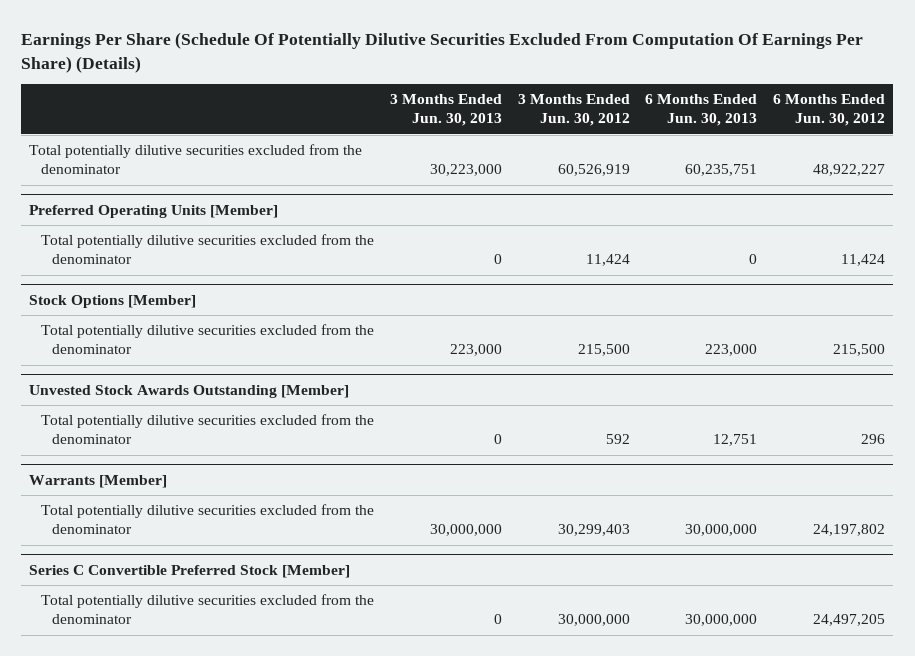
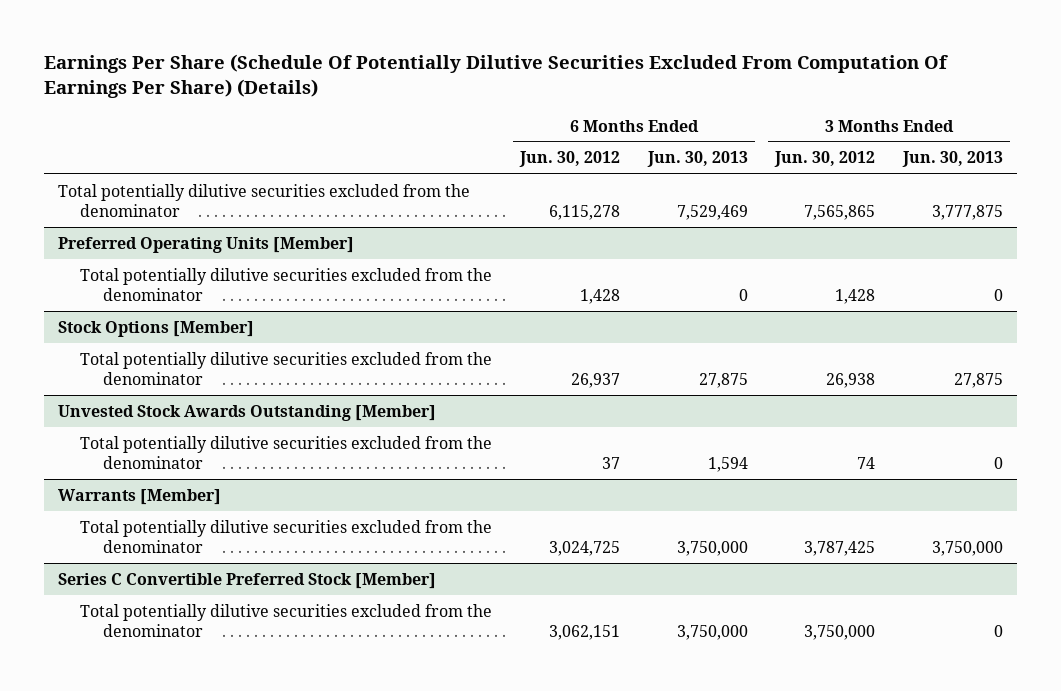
[429,164,502,177] 30,223,000 -> [931,205,1003,221] 3,777,875
[557,164,630,177] 60,526,919 -> [804,205,876,221] 7,565,865
[685,164,758,177] 60,235,751 -> [676,205,748,221] 7,529,469
[813,164,886,177] 48,922,227 -> [549,205,621,221] 6,115,278
[585,254,630,267] 11,424 -> [835,289,876,305] 1,428
[841,254,886,267] 11,424 -> [580,289,621,305] 1,428
[449,344,502,357] 223,000 -> [953,373,1003,389] 27,875
[577,344,630,357] 215,500 -> [826,373,876,389] 26,938
[705,344,758,357] 223,000 -> [698,373,748,389] 27,875
[833,344,886,357] 215,500 -> [571,373,621,389] 26,937
[605,434,630,445] 592 -> [857,457,876,470] 74
[713,434,758,447] 12,751 -> [707,457,748,473] 1,594
[861,434,886,445] 296 -> [602,457,621,470] 37
[429,524,502,537] 30,000,000 -> [931,541,1003,557] 3,750,000
[557,524,630,537] 30,299,403 -> [804,541,876,557] 3,787,425
[685,524,758,537] 30,000,000 -> [676,541,748,557] 3,750,000
[813,524,886,537] 24,197,802 -> [549,541,621,557] 3,024,725
[557,614,630,627] 30,000,000 -> [804,625,876,641] 3,750,000
[685,614,758,627] 30,000,000 -> [676,625,748,641] 3,750,000
[813,614,886,627] 24,497,205 -> [549,625,621,641] 3,062,151

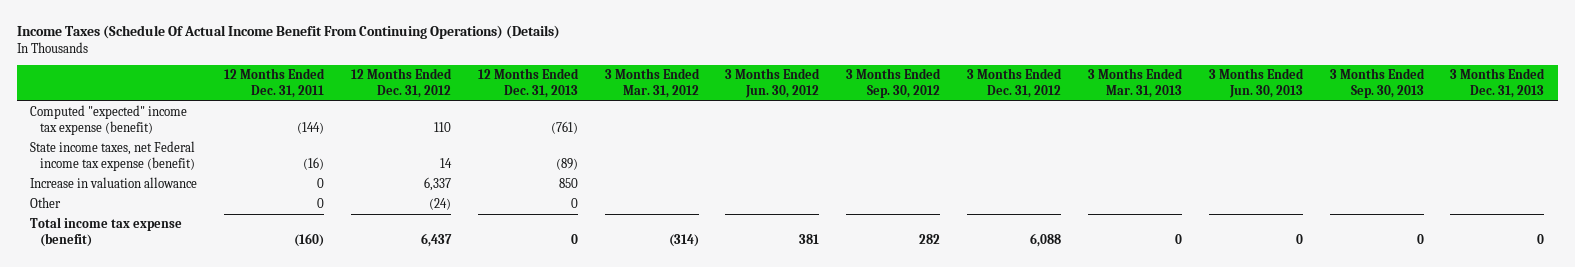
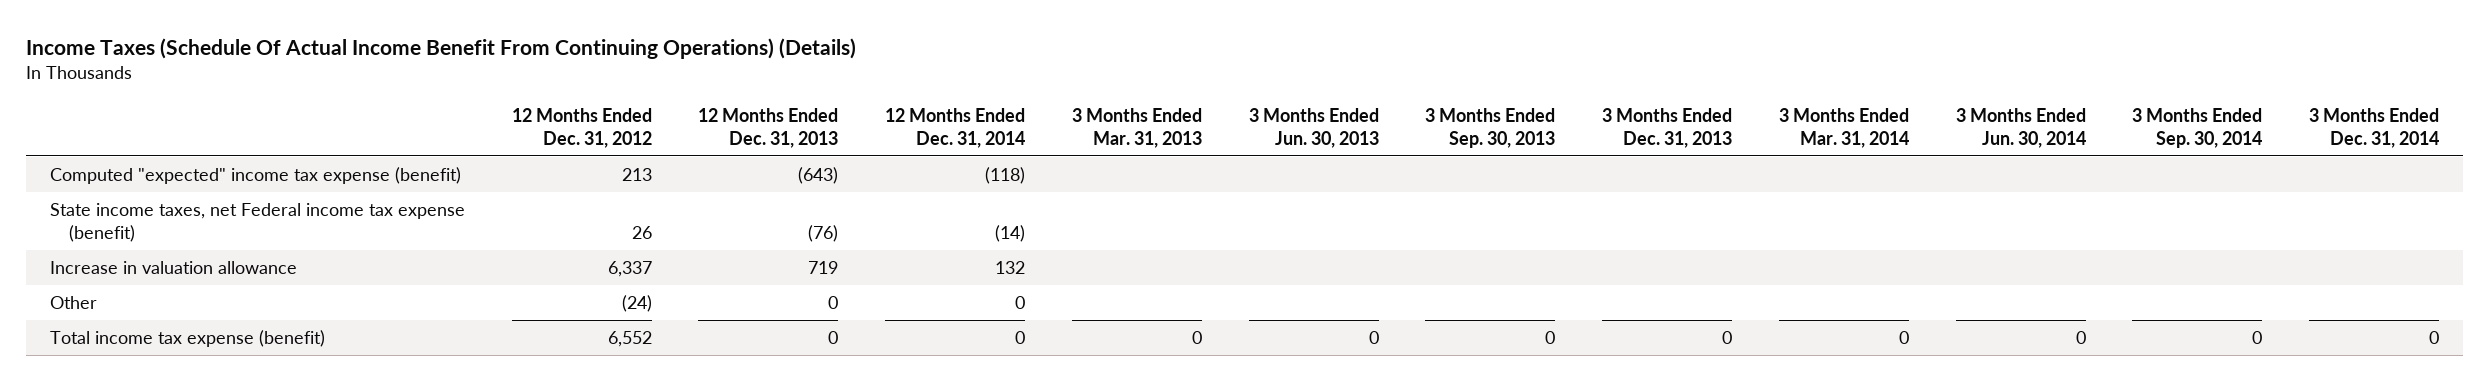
[224,68,326,98] 12 Months Ended Dec. 31, 2011 -> none
[604,68,700,98] 3 Months Ended Mar. 31, 2012 -> none
[725,68,821,98] 3 Months Ended Jun. 30, 2012 -> none
[846,68,942,98] 3 Months Ended Sep. 30, 2012 -> none
[967,68,1063,98] 3 Months Ended Dec. 31, 2012 -> none
none -> [885,107,1026,148] 12 Months Ended Dec. 31, 2014
none -> [1778,107,1909,148] 3 Months Ended Mar. 31, 2014
none -> [1955,107,2086,148] 3 Months Ended Jun. 30, 2014
none -> [2132,107,2263,148] 3 Months Ended Sep. 30, 2014
none -> [2309,107,2440,148] 3 Months Ended Dec. 31, 2014
[433,121,451,132] 110 -> [621,168,652,182] 213
[550,120,578,134] (761) -> [798,167,839,185] (643)
[439,157,452,168] 14 -> [631,226,652,240] 26
[555,157,578,170] (89) -> [808,225,839,243] (76)
[558,178,578,189] 850 -> [808,261,839,275] 719
[420,232,452,247] 6,437 -> [607,331,652,348] 6,552

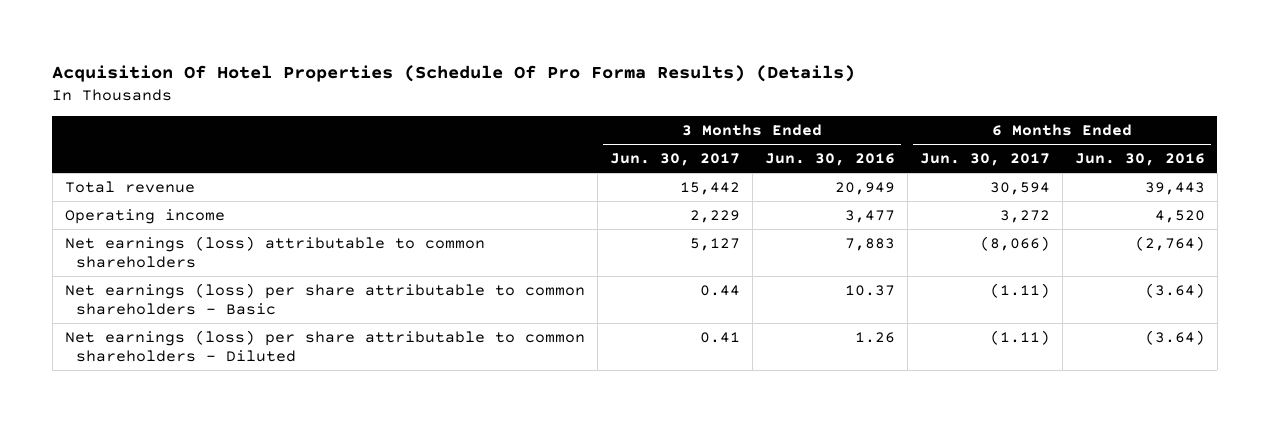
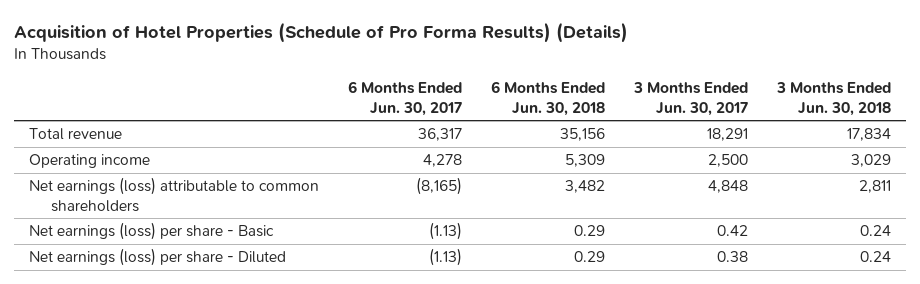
[52,64,856,82] Acquisition Of Hotel Properties (Schedule Of Pro Forma Results) (Details) -> [13,22,628,44] Acquisition of Hotel Properties (Schedule of Pro Forma Results) (Details)
[764,153,895,167] Jun. 30, 2016 -> none
[1074,153,1205,167] Jun. 30, 2016 -> none
none -> [491,81,606,117] 6 Months Ended Jun. 30, 2018
none -> [776,82,892,117] 3 Months Ended Jun. 30, 2018
[679,181,740,195] 15,442 -> [707,128,749,142] 18,291
[989,181,1050,195] 30,594 -> [417,128,462,142] 36,317
[689,209,740,223] 2,229 -> [708,154,749,168] 2,500
[999,209,1050,223] 3,272 -> [422,154,462,168] 4,278
[689,237,740,251] 5,127 -> [708,180,749,194] 4,848
[979,235,1050,251] (8,066) -> [415,177,462,196] (8,165)
[64,282,585,315] Net earnings (loss) per share attributable to common shareholders - Basic -> [28,222,274,241] Net earnings (loss) per share - Basic
[699,284,740,296] 0.44 -> [717,225,749,237] 0.42
[989,282,1050,298] (1.11) -> [428,222,462,241] (1.13)
[64,329,585,362] Net earnings (loss) per share attributable to common shareholders - Diluted -> [28,248,286,267] Net earnings (loss) per share - Diluted
[699,331,740,343] 0.41 -> [717,251,749,263] 0.38
[989,329,1050,345] (1.11) -> [428,248,462,267] (1.13)

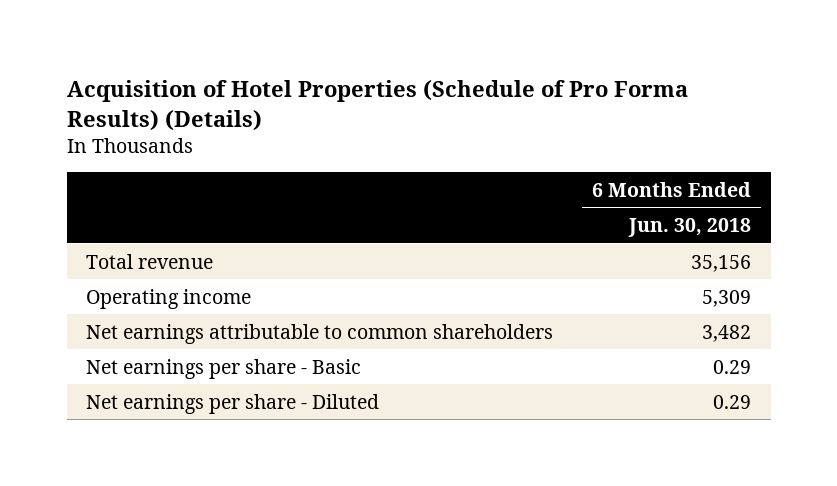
[347,81,462,117] 6 Months Ended Jun. 30, 2017 -> none
[633,82,749,117] 3 Months Ended Jun. 30, 2017 -> none
[776,82,892,117] 3 Months Ended Jun. 30, 2018 -> none
[28,177,319,212] Net earnings (loss) attributable to common shareholders -> [86,323,554,344] Net earnings attributable to common shareholders
[28,222,274,241] Net earnings (loss) per share - Basic -> [86,358,362,379] Net earnings per share - Basic
[28,248,286,267] Net earnings (loss) per share - Diluted -> [86,393,380,414] Net earnings per share - Diluted

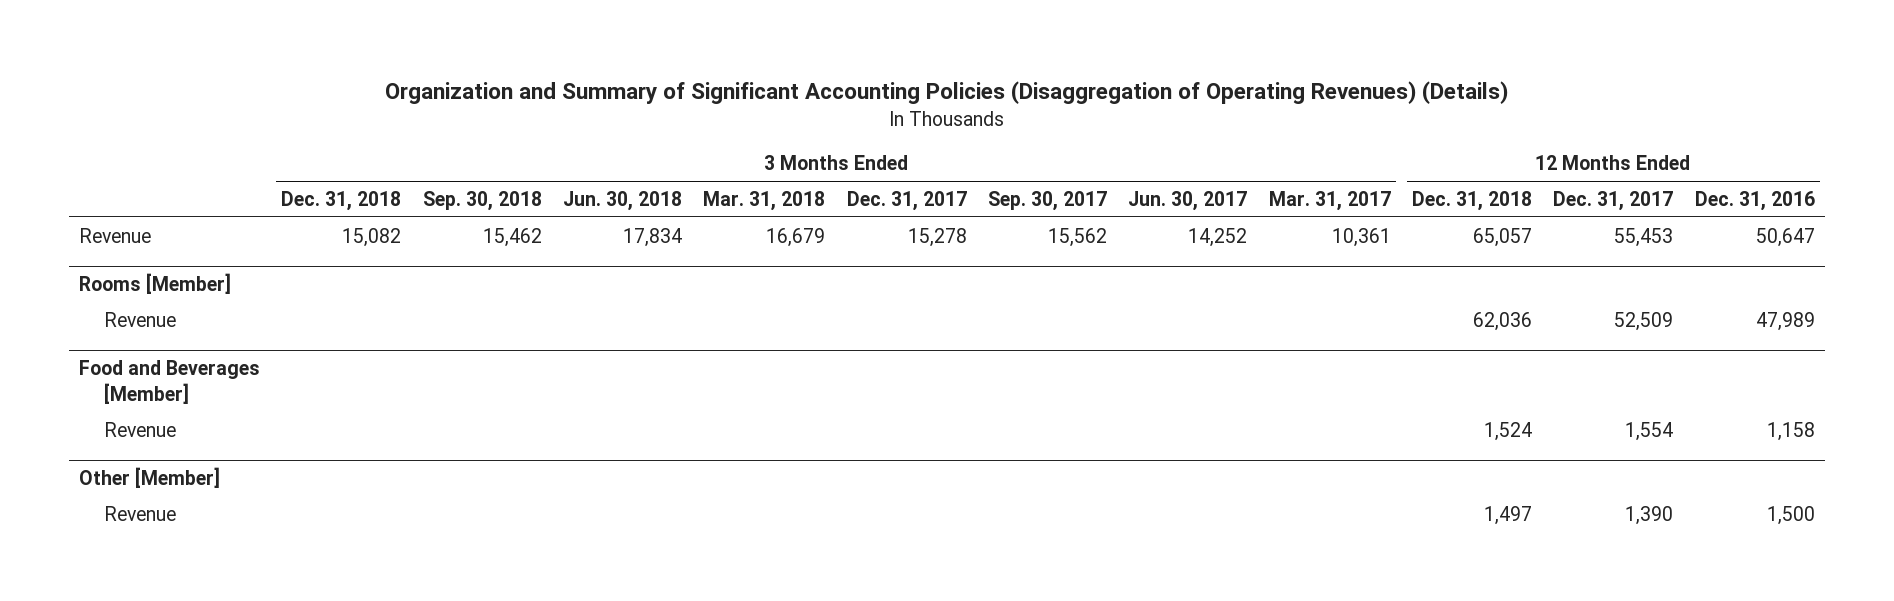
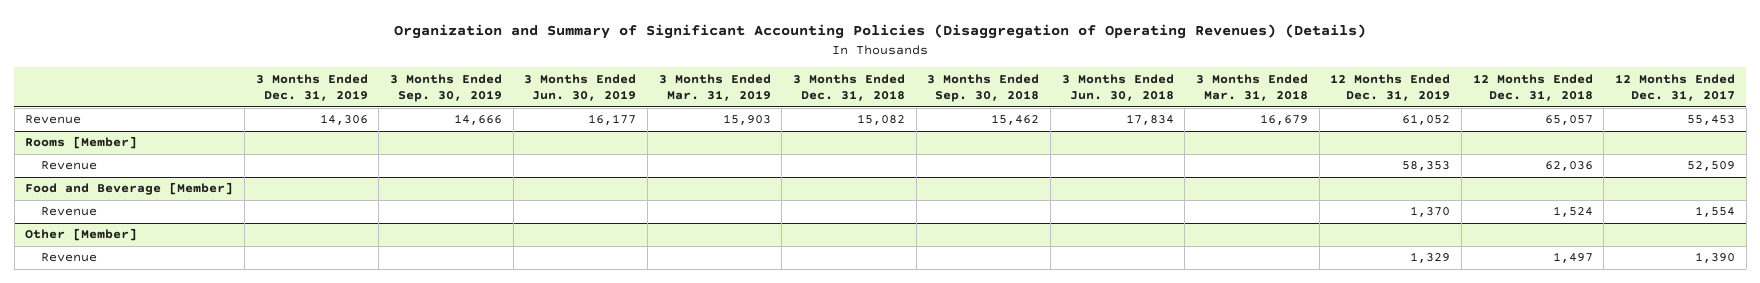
[846,190,967,211] Dec. 31, 2017 -> none
[988,190,1108,211] Sep. 30, 2017 -> none
[1128,190,1248,211] Jun. 30, 2017 -> none
[1268,190,1391,211] Mar. 31, 2017 -> none
[1694,190,1815,211] Dec. 31, 2016 -> none
none -> [255,73,368,102] 3 Months Ended Dec. 31, 2019
none -> [389,73,502,103] 3 Months Ended Sep. 30, 2019
none -> [524,73,637,102] 3 Months Ended Jun. 30, 2019
none -> [658,73,771,102] 3 Months Ended Mar. 31, 2019
none -> [1330,73,1451,102] 12 Months Ended Dec. 31, 2019
[79,360,261,404] Food and Beverages [Member] -> [25,182,234,196] Food and Beverage [Member]

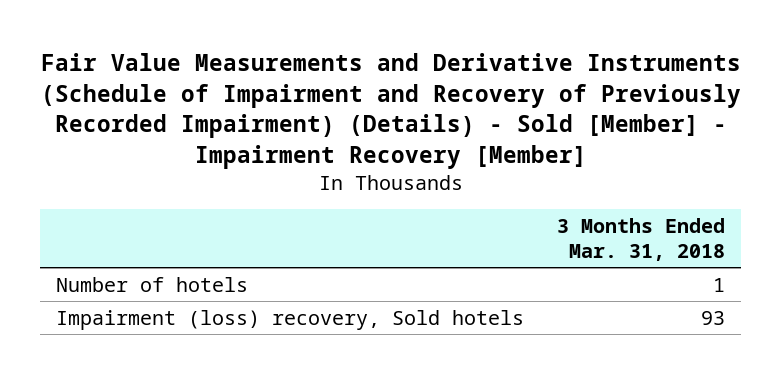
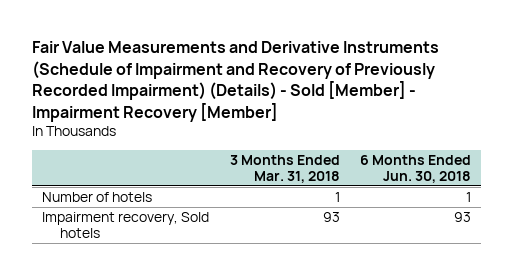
none -> [359,155,471,184] 6 Months Ended Jun. 30, 2018
[56,309,525,330] Impairment (loss) recovery, Sold hotels -> [42,212,210,238] Impairment recovery, Sold hotels

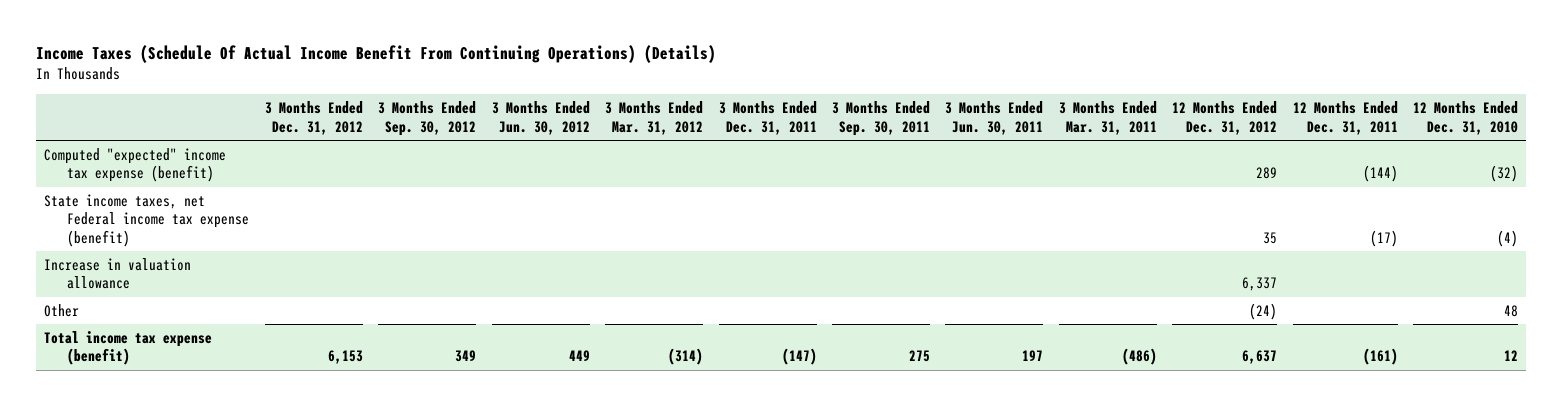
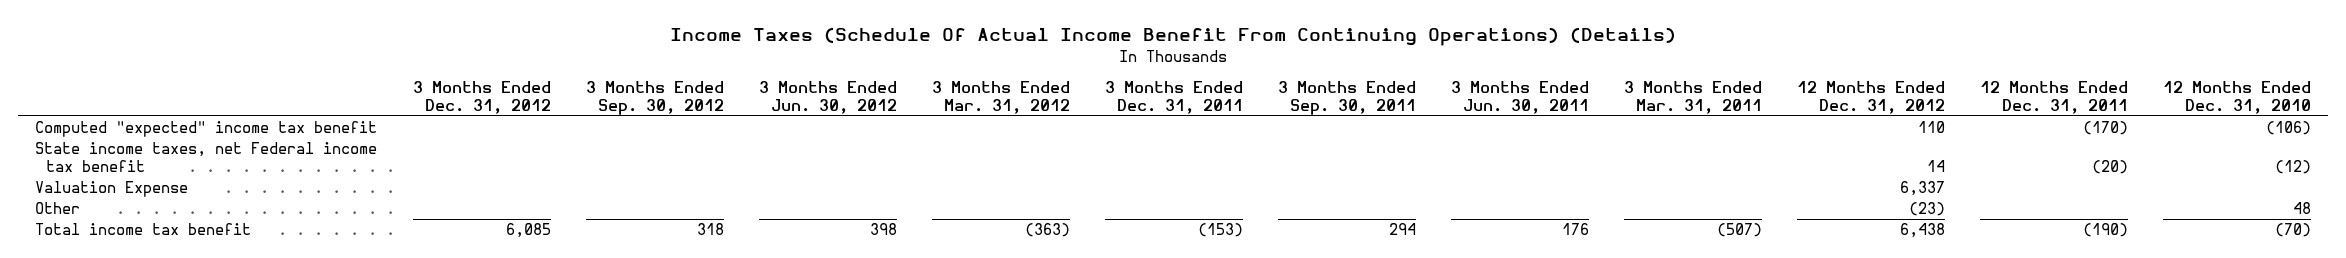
[43,147,226,183] Computed "expected" income tax expense (benefit) -> [35,121,378,138] Computed "expected" income tax benefit
[1256,167,1278,180] 289 -> [1917,121,1945,134] 110
[1362,165,1398,183] (144) -> [2082,121,2128,136] (170)
[1490,165,1519,183] (32) -> [2265,121,2311,136] (106)
[43,193,250,247] State income taxes, net Federal income tax expense (benefit) -> [35,142,378,172] State income taxes, net Federal income tax benefit
[1263,231,1278,244] 35 -> [1926,159,1945,172] 14
[1369,229,1398,247] (17) -> [2091,159,2128,174] (20)
[1497,229,1519,247] (4) -> [2274,159,2311,174] (12)
[43,257,191,290] Increase in valuation allowance -> [35,181,189,198] Valuation Expense
[1249,302,1278,320] (24) -> [1908,202,1945,217] (23)
[43,330,212,366] Total income tax expense (benefit) -> [35,223,252,236] Total income tax benefit
[327,350,363,365] 6,153 -> [505,223,551,239] 6,085
[455,350,477,363] 349 -> [696,223,724,236] 318
[568,350,590,362] 449 -> [869,223,897,236] 398
[668,348,704,366] (314) -> [1024,223,1070,238] (363)
[781,348,817,366] (147) -> [1197,223,1243,238] (153)
[908,350,930,363] 275 -> [1388,223,1416,236] 294
[1022,350,1044,362] 197 -> [1561,223,1589,236] 176
[1121,348,1157,366] (486) -> [1716,223,1762,238] (507)
[1242,350,1278,365] 6,637 -> [1899,223,1945,239] 6,438
[1362,348,1398,366] (161) -> [2082,223,2128,238] (190)
[1504,350,1519,362] 12 -> [2274,223,2311,238] (70)

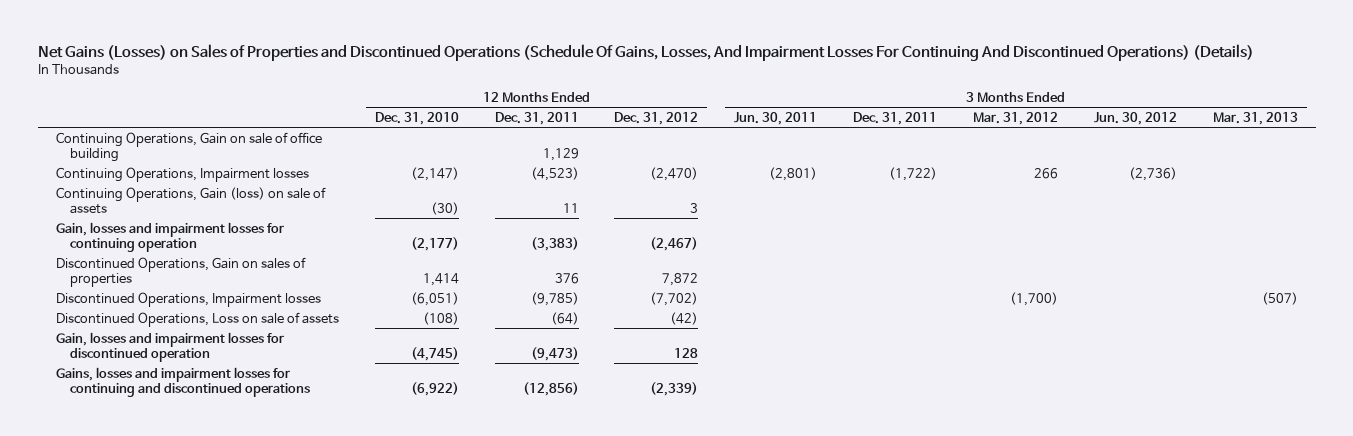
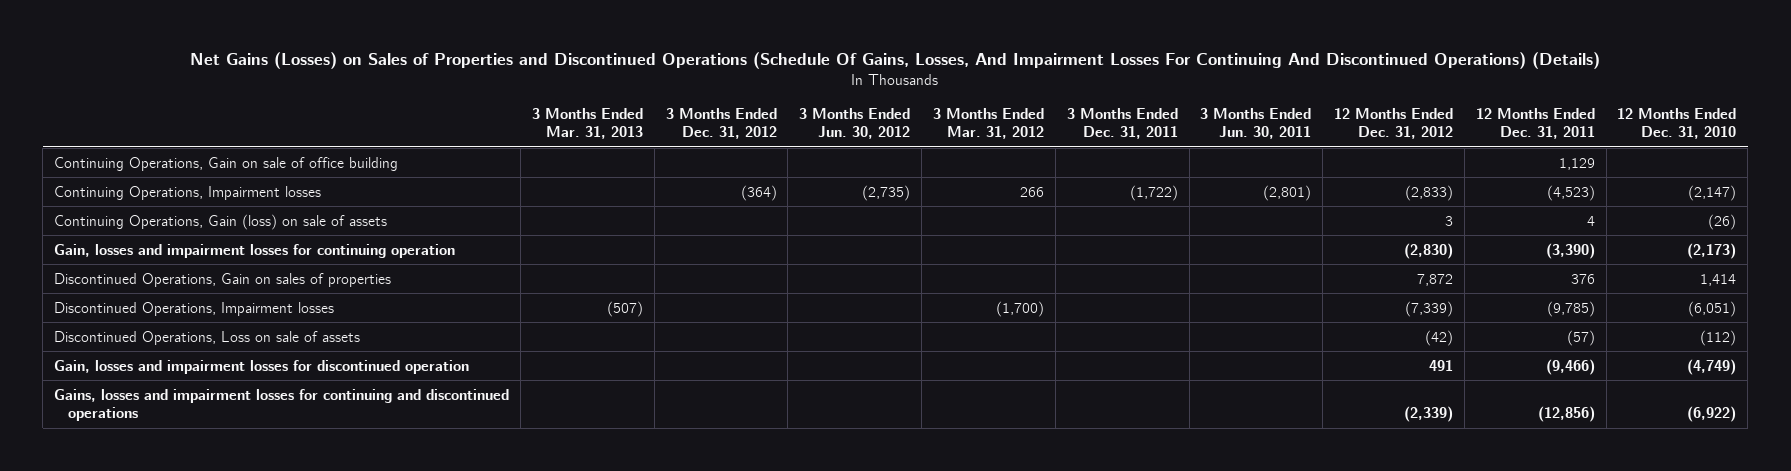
none -> [665,107,777,140] 3 Months Ended Dec. 31, 2012
[650,166,699,181] (2,470) -> [1405,184,1454,201] (2,833)
[1128,166,1177,181] (2,736) -> [862,184,911,201] (2,735)
[430,201,459,215] (30) -> [1708,213,1737,230] (26)
[562,202,579,213] 11 -> [1586,215,1595,226] 4
[410,236,459,251] (2,177) -> [1687,242,1737,259] (2,173)
[530,236,579,251] (3,383) -> [1545,242,1595,259] (3,390)
[650,236,699,251] (2,467) -> [1404,242,1454,259] (2,830)
[650,291,699,306] (7,702) -> [1405,300,1454,317] (7,339)
[422,311,459,325] (108) -> [1700,329,1737,346] (112)
[550,311,579,325] (64) -> [1566,329,1595,346] (57)
[410,346,459,361] (4,745) -> [1687,358,1737,375] (4,749)
[530,346,579,361] (9,473) -> [1545,358,1595,375] (9,466)
[674,347,699,358] 128 -> [1429,359,1454,371] 491

